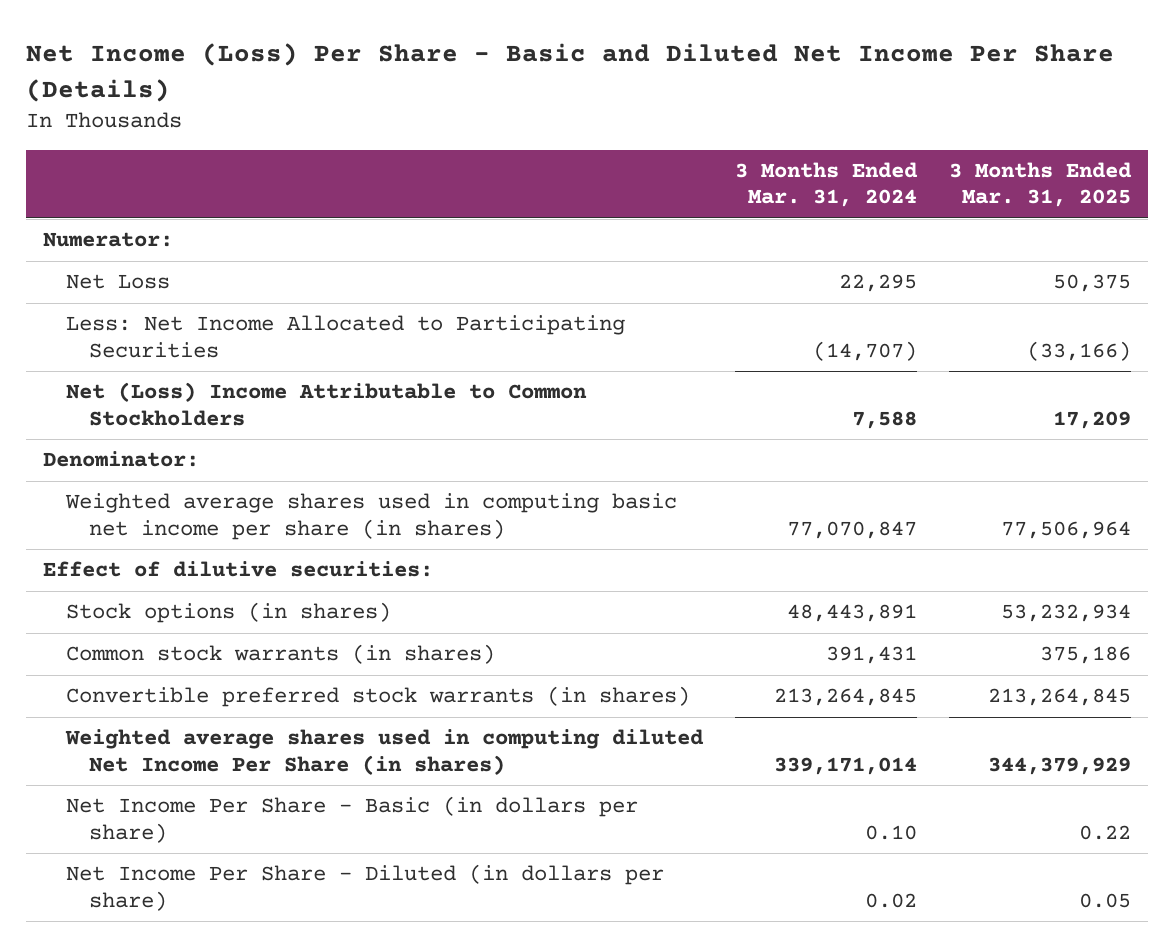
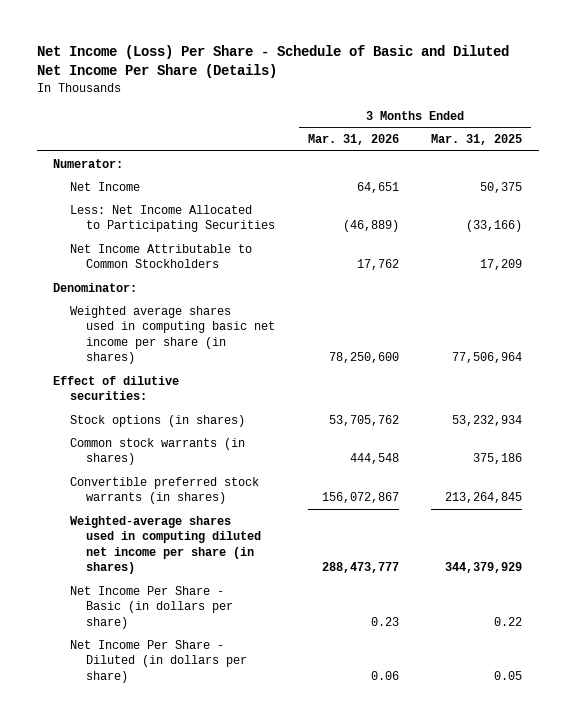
[26,43,1115,102] Net Income (Loss) Per Share - Basic and Diluted Net Income Per Share (Details) -> [37,45,510,79] Net Income (Loss) Per Share - Schedule of Basic and Diluted Net Income Per Share (Details)
[734,162,918,208] 3 Months Ended Mar. 31, 2024 -> none
none -> [307,133,399,145] Mar. 31, 2026
[65,274,170,290] Net Loss -> [69,181,140,191] Net Income
[65,382,587,426] Net (Loss) Income Attributable to Common Stockholders -> [69,243,252,269] Net Income Attributable to Common Stockholders
[64,729,704,775] Weighted average shares used in computing diluted Net Income Per Share (in shares) -> [69,515,261,575] Weighted-average shares used in computing diluted net income per share (in shares)

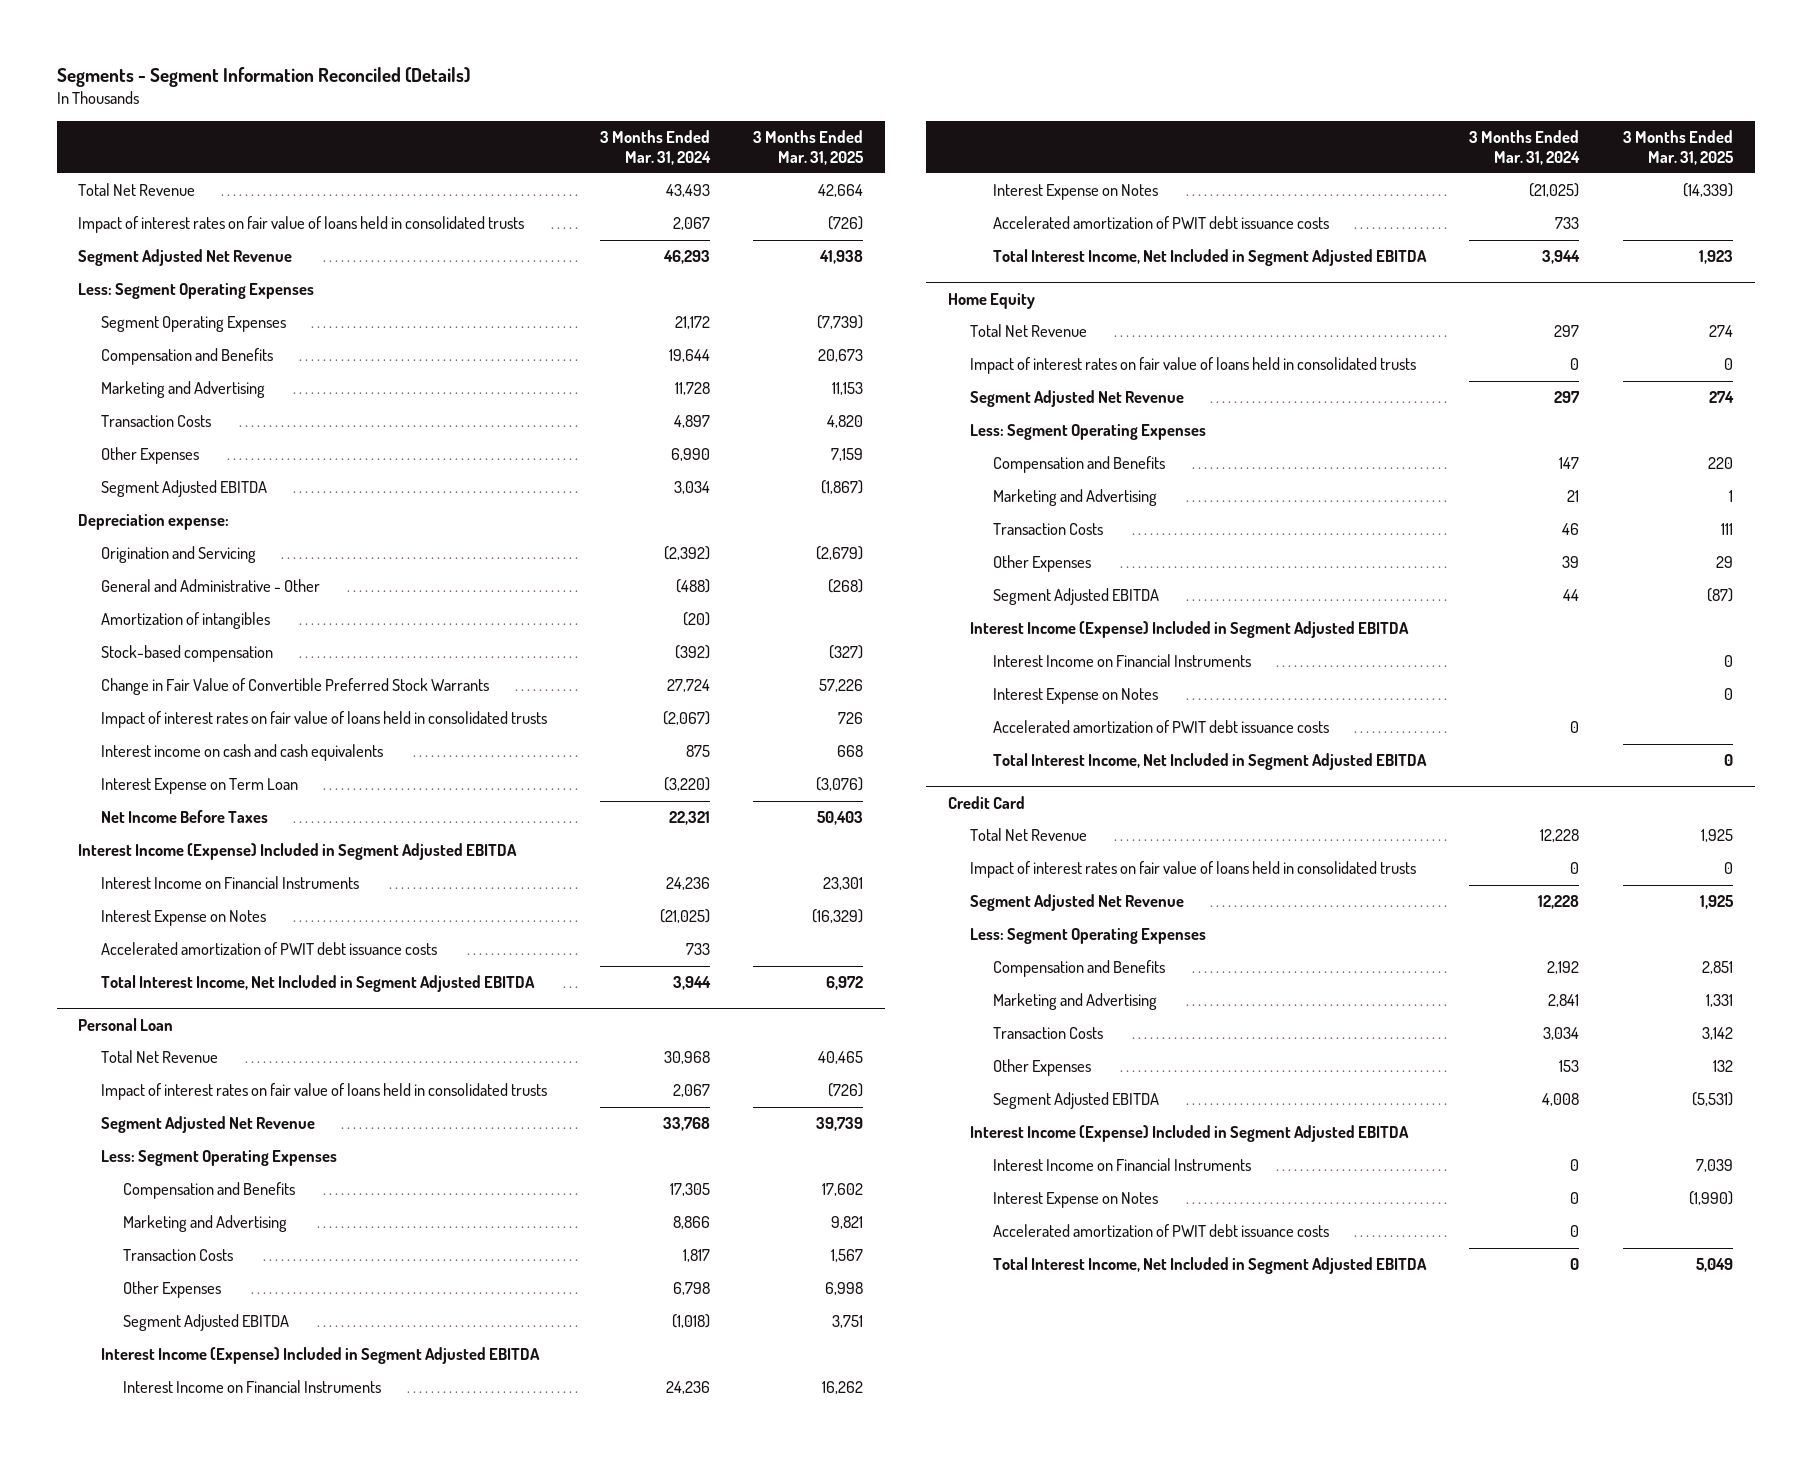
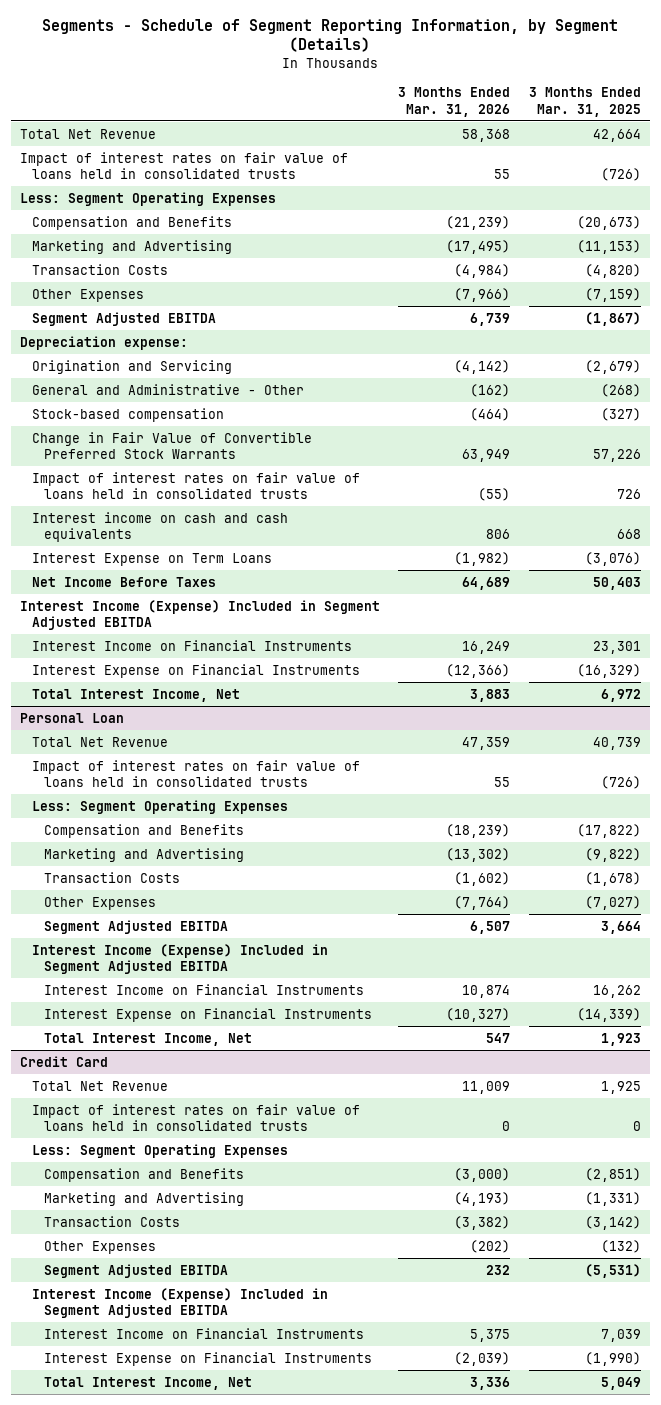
[56,67,470,88] Segments - Segment Information Reconciled (Details) -> [42,18,619,53] Segments - Schedule of Segment Reporting Information, by Segment (Details)
[599,130,711,165] 3 Months Ended Mar. 31, 2024 -> none
none -> [398,87,511,117] 3 Months Ended Mar. 31, 2026
[78,249,293,267] Segment Adjusted Net Revenue -> none
[100,316,286,333] Segment Operating Expenses -> none
[818,349,864,363] 20,673 -> [576,215,641,230] (20,673)
[832,382,864,396] 11,153 -> [576,239,641,254] (11,153)
[827,415,864,429] 4,820 -> [584,263,641,278] (4,820)
[831,448,864,462] 7,159 -> [584,287,641,302] (7,159)
[100,612,270,630] Amortization of intangibles -> none
[100,778,298,795] Interest Expense on Term Loan -> [31,552,272,566] Interest Expense on Term Loans
[100,942,437,956] Accelerated amortization of PWIT debt issuance costs -> none
[100,910,266,927] Interest Expense on Notes -> [31,663,360,678] Interest Expense on Financial Instruments
[100,975,535,993] Total Interest Income, Net Included in Segment Adjusted EBITDA -> [31,688,240,702] Total Interest Income, Net
[818,1051,864,1065] 40,465 -> [592,736,641,750] 40,739
[100,1116,315,1134] Segment Adjusted Net Revenue -> none
[822,1183,864,1197] 17,602 -> [576,823,641,838] (17,822)
[831,1216,864,1230] 9,821 -> [584,847,641,862] (9,822)
[831,1249,864,1263] 1,567 -> [584,871,641,886] (1,678)
[825,1282,864,1296] 6,998 -> [584,895,641,910] (7,027)
[832,1315,864,1329] 3,751 -> [600,920,641,934] 3,664
[992,216,1329,230] Accelerated amortization of PWIT debt issuance costs -> none
[948,293,1036,310] Home Equity -> none
[970,324,1088,338] Total Net Revenue -> none
[970,357,1417,375] Impact of interest rates on fair value of loans held in consolidated trusts -> none
[970,390,1185,408] Segment Adjusted Net Revenue -> none
[970,424,1207,441] Less: Segment Operating Expenses -> none
[992,456,1165,474] Compensation and Benefits -> none
[992,489,1157,507] Marketing and Advertising -> none
[992,523,1103,536] Transaction Costs -> none
[992,555,1091,573] Other Expenses -> none
[992,588,1159,606] Segment Adjusted EBITDA -> none
[970,621,1410,639] Interest Income (Expense) Included in Segment Adjusted EBITDA -> none
[992,654,1251,668] Interest Income on Financial Instruments -> none
[992,688,1158,705] Interest Expense on Notes -> none
[992,720,1329,734] Accelerated amortization of PWIT debt issuance costs -> none
[992,753,1427,771] Total Interest Income, Net Included in Segment Adjusted EBITDA -> none
[992,184,1158,201] Interest Expense on Notes -> [44,1007,373,1022] Interest Expense on Financial Instruments
[992,249,1427,267] Total Interest Income, Net Included in Segment Adjusted EBITDA -> [44,1032,253,1046] Total Interest Income, Net
[970,894,1185,912] Segment Adjusted Net Revenue -> none
[1702,961,1734,975] 2,851 -> [584,1167,641,1182] (2,851)
[1706,994,1734,1008] 1,331 -> [584,1191,641,1206] (1,331)
[1702,1027,1734,1041] 3,142 -> [584,1215,641,1230] (3,142)
[1713,1060,1734,1073] 132 -> [600,1239,641,1253] (132)
[992,1224,1329,1238] Accelerated amortization of PWIT debt issuance costs -> none
[992,1192,1158,1209] Interest Expense on Notes -> [44,1351,373,1366] Interest Expense on Financial Instruments
[992,1257,1427,1275] Total Interest Income, Net Included in Segment Adjusted EBITDA -> [44,1376,253,1390] Total Interest Income, Net

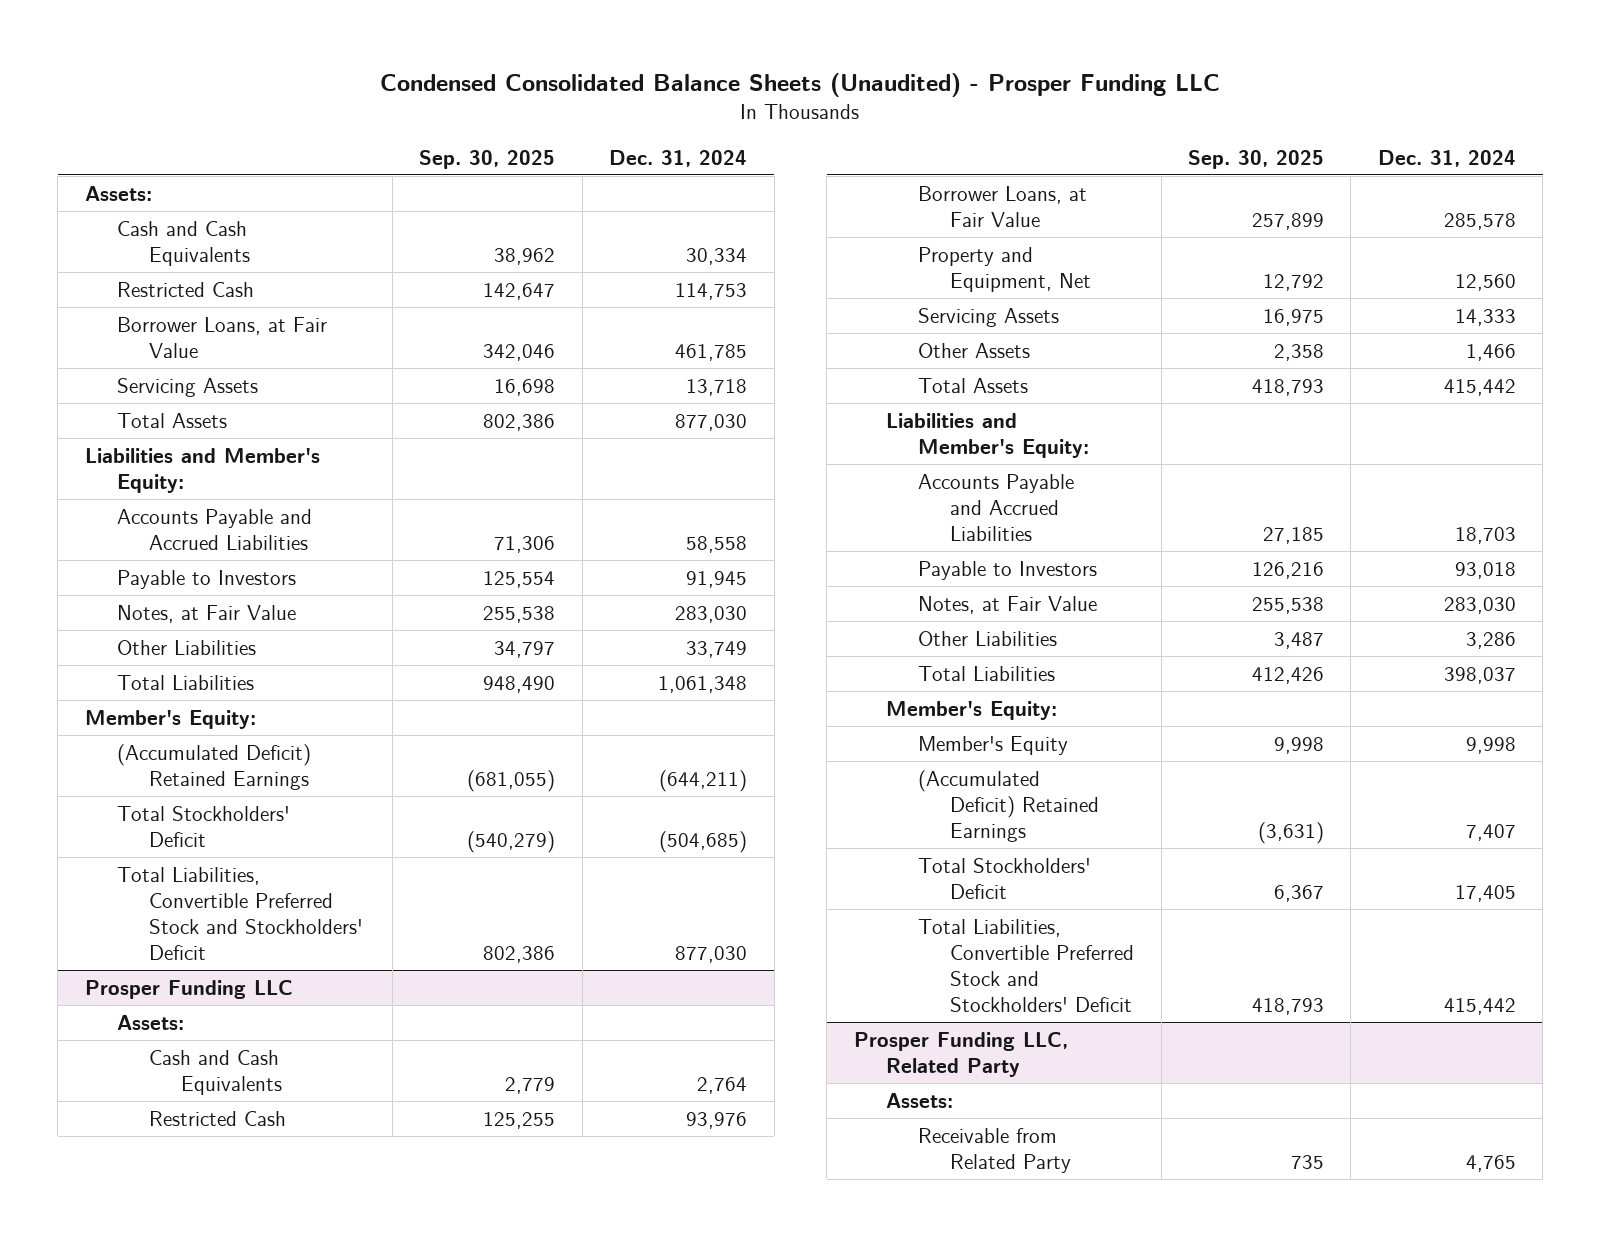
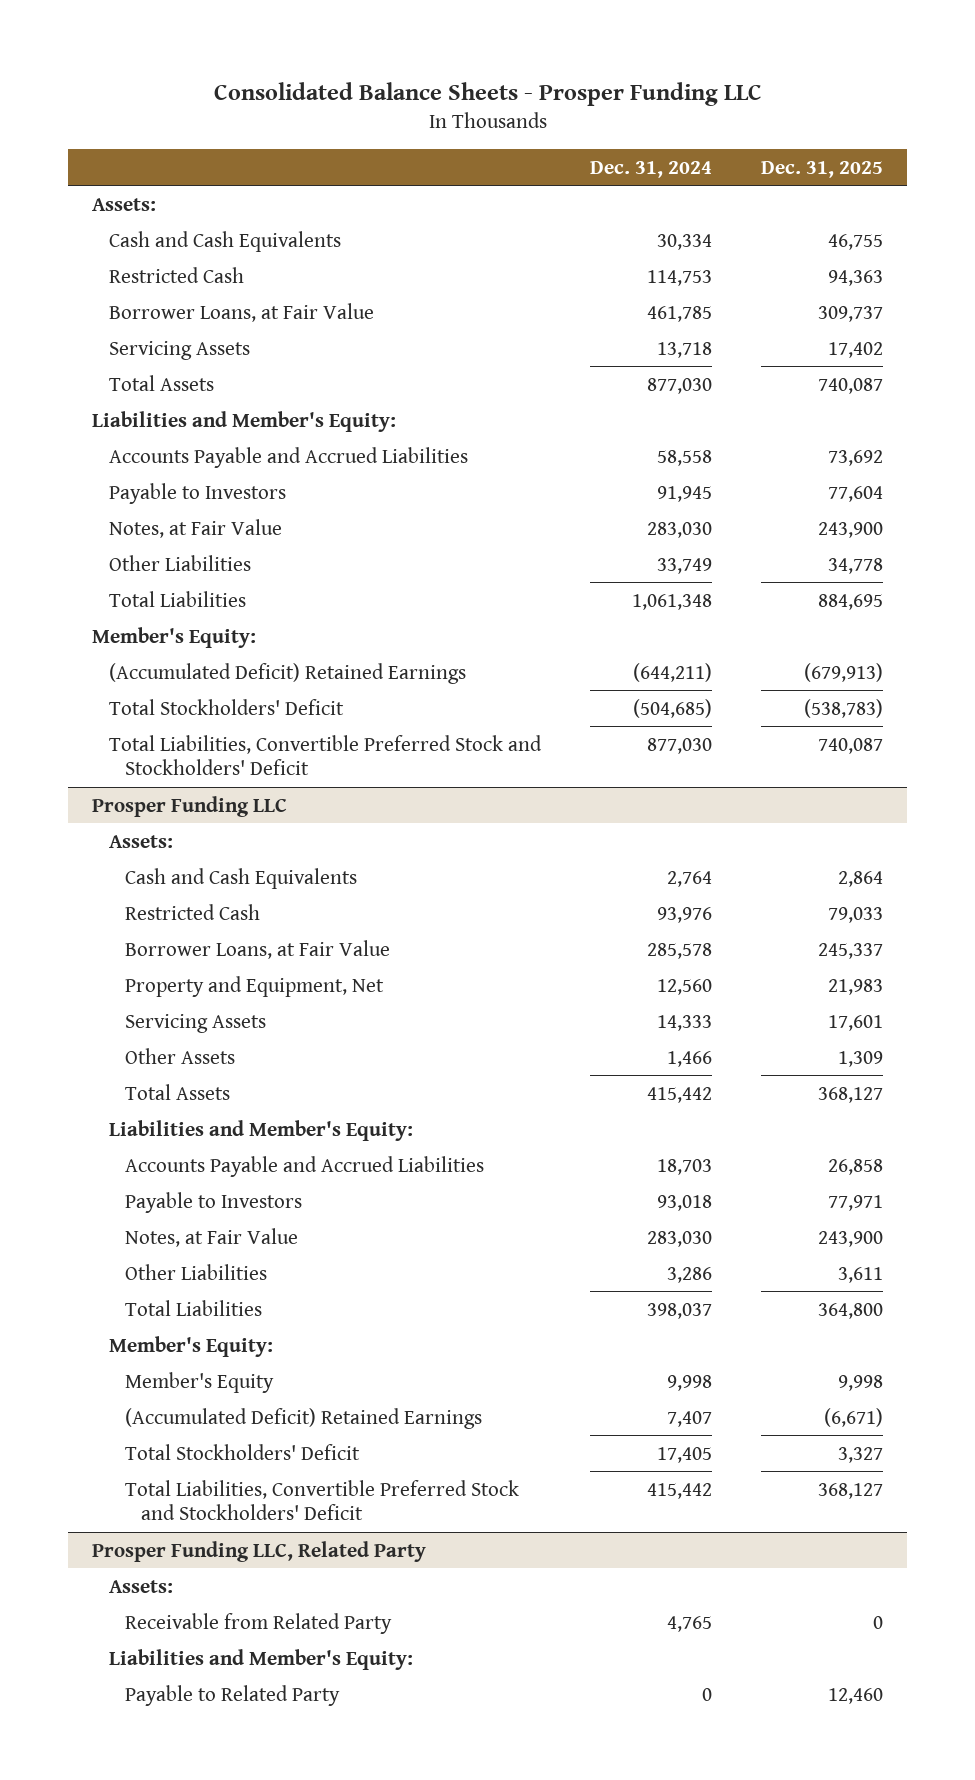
[380,72,1221,97] Condensed Consolidated Balance Sheets (Unaudited) - Prosper Funding LLC -> [213,82,762,107] Consolidated Balance Sheets - Prosper Funding LLC
[419,149,556,169] Sep. 30, 2025 -> none
none -> [760,160,883,178] Dec. 31, 2025
none -> [108,1648,413,1670] Liabilities and Member's Equity:
none -> [125,1684,341,1706] Payable to Related Party

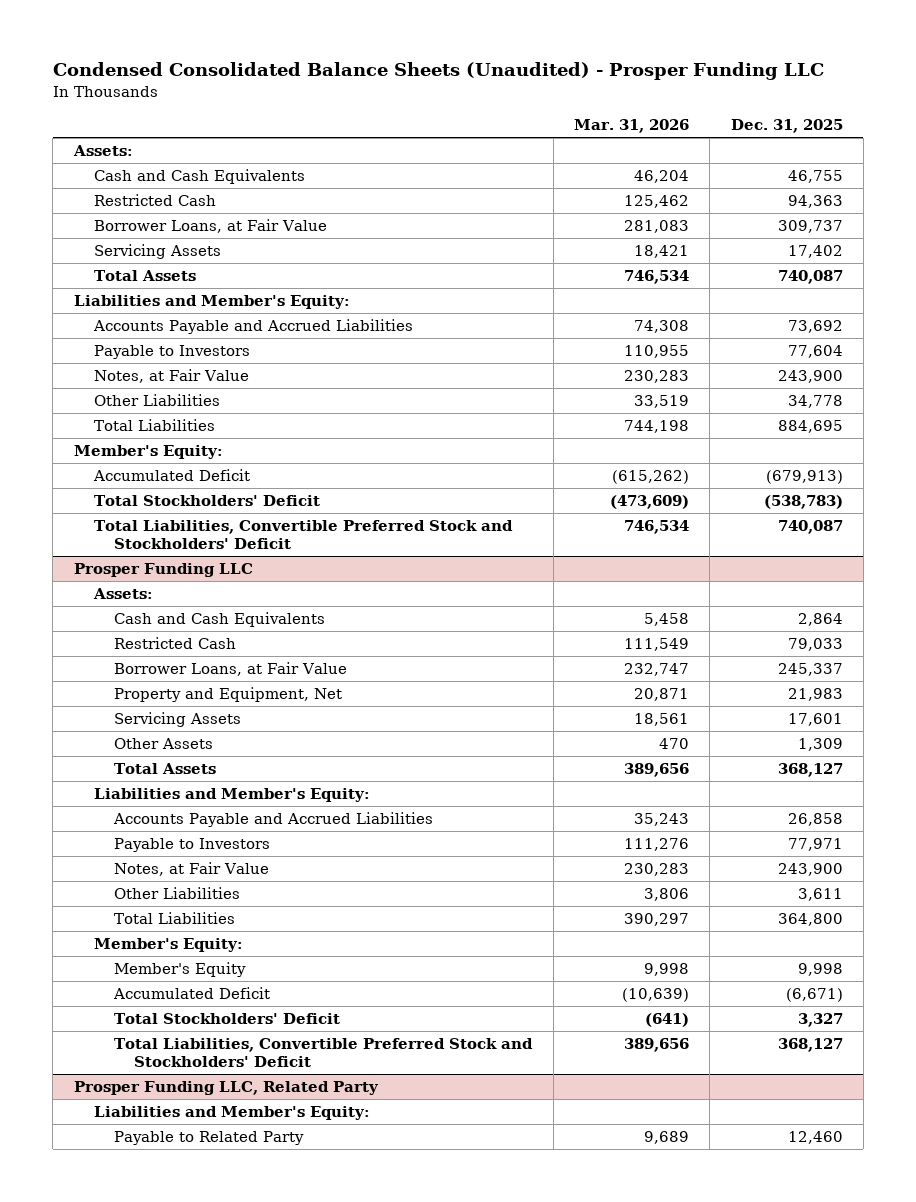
[213,82,762,107] Consolidated Balance Sheets - Prosper Funding LLC -> [52,62,824,81] Condensed Consolidated Balance Sheets (Unaudited) - Prosper Funding LLC
[589,160,712,178] Dec. 31, 2024 -> none
none -> [573,119,689,134] Mar. 31, 2026
[108,662,466,684] (Accumulated Deficit) Retained Earnings -> [92,469,250,482] Accumulated Deficit
[125,1407,483,1429] (Accumulated Deficit) Retained Earnings -> [113,987,271,1000] Accumulated Deficit
[108,1579,173,1593] Assets: -> none
[125,1612,393,1634] Receivable from Related Party -> none

